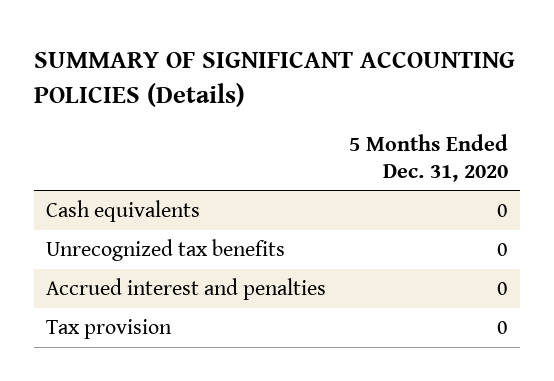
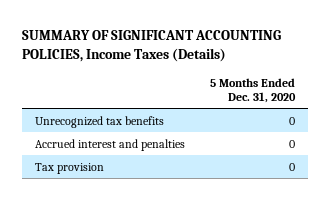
[34,51,516,107] SUMMARY OF SIGNIFICANT ACCOUNTING POLICIES (Details) -> [21,30,281,62] SUMMARY OF SIGNIFICANT ACCOUNTING POLICIES, Income Taxes (Details)
[45,200,200,223] Cash equivalents -> none

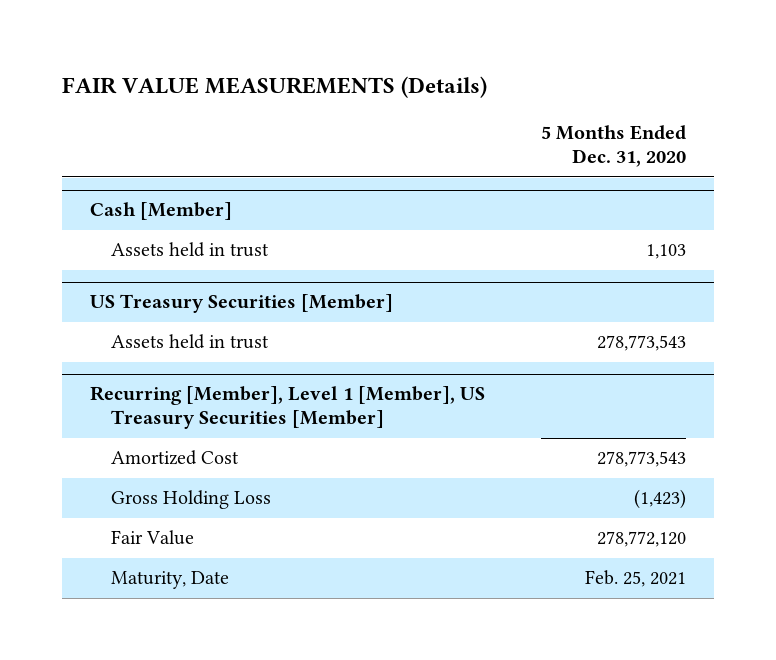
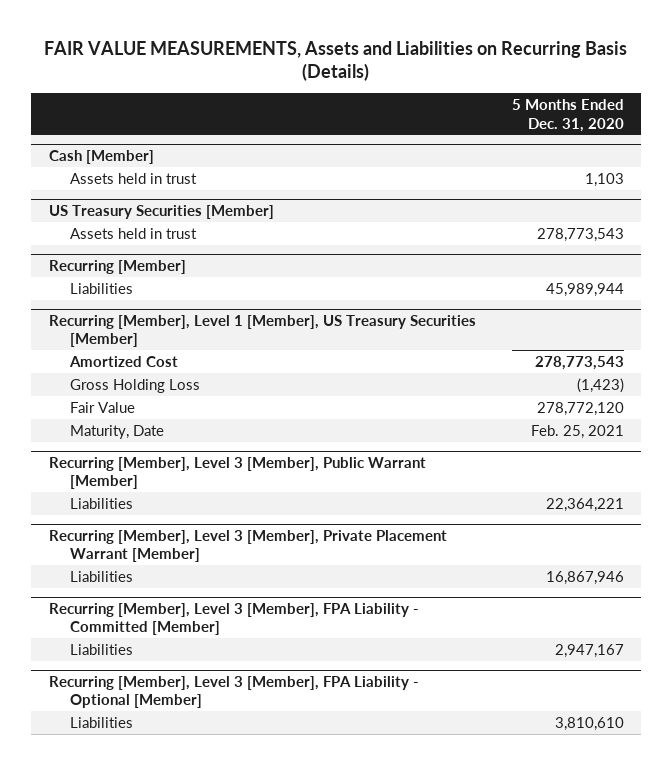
[62,76,488,99] FAIR VALUE MEASUREMENTS (Details) -> [44,40,628,82] FAIR VALUE MEASUREMENTS, Assets and Liabilities on Recurring Basis (Details)
none -> [48,260,186,275] Recurring [Member]
none -> [69,282,133,294] Liabilities
none -> [48,457,426,490] Recurring [Member], Level 3 [Member], Public Warrant [Member]
none -> [69,497,133,509] Liabilities
none -> [48,530,447,563] Recurring [Member], Level 3 [Member], Private Placement Warrant [Member]
none -> [69,570,133,582] Liabilities
none -> [48,603,419,636] Recurring [Member], Level 3 [Member], FPA Liability - Committed [Member]
none -> [69,643,133,655] Liabilities
none -> [48,676,419,709] Recurring [Member], Level 3 [Member], FPA Liability - Optional [Member]
none -> [69,716,133,728] Liabilities

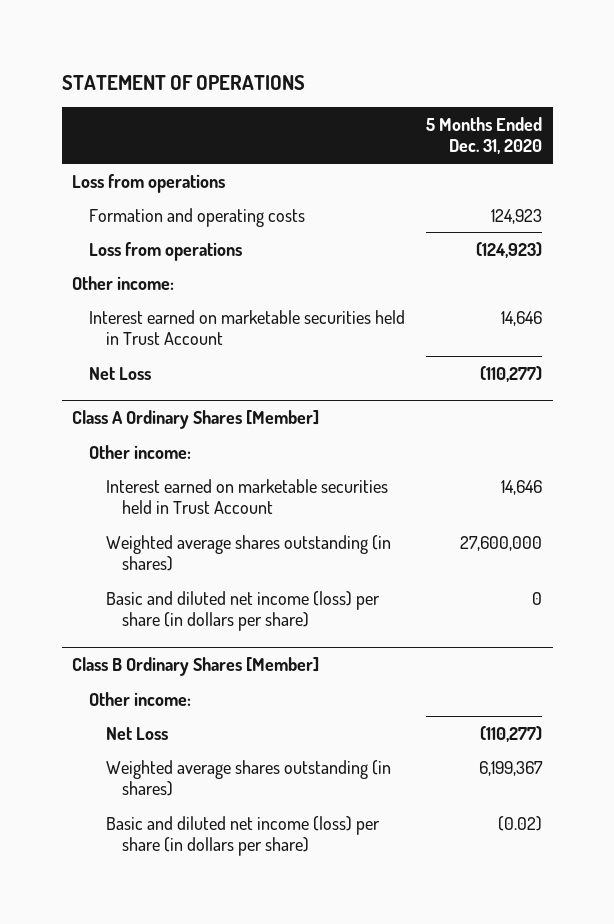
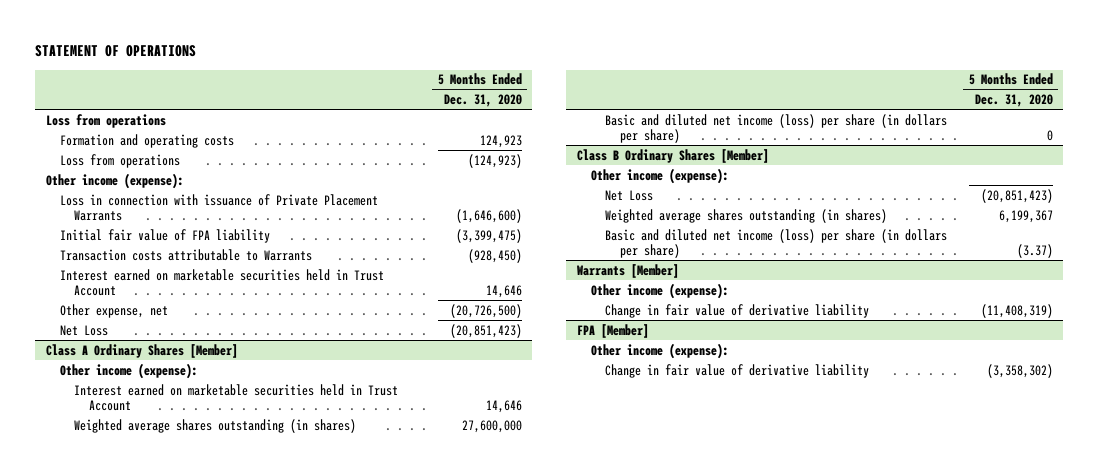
[72,275,175,290] Other income: -> [45,172,184,189] Other income (expense):
none -> [60,193,379,222] Loss in connection with issuance of Private Placement Warrants
none -> [60,228,271,243] Initial fair value of FPA liability
none -> [60,248,313,261] Transaction costs attributable to Warrants
none -> [60,303,169,318] Other expense, net
[480,365,543,382] (110,277) -> [449,323,522,338] (20,851,423)
[88,444,191,459] Other income: -> [60,362,199,379] Other income (expense):
[88,691,191,706] Other income: -> [591,167,730,184] Other income (expense):
[480,725,543,742] (110,277) -> [980,188,1053,203] (20,851,423)
[498,815,543,831] (0.02) -> [1016,244,1053,259] (3.37)
none -> [576,263,679,278] Warrants [Member]
none -> [591,282,730,299] Other income (expense):
none -> [605,303,870,318] Change in fair value of derivative liability
none -> [576,323,649,338] FPA [Member]
none -> [591,342,730,359] Other income (expense):
none -> [605,363,870,378] Change in fair value of derivative liability

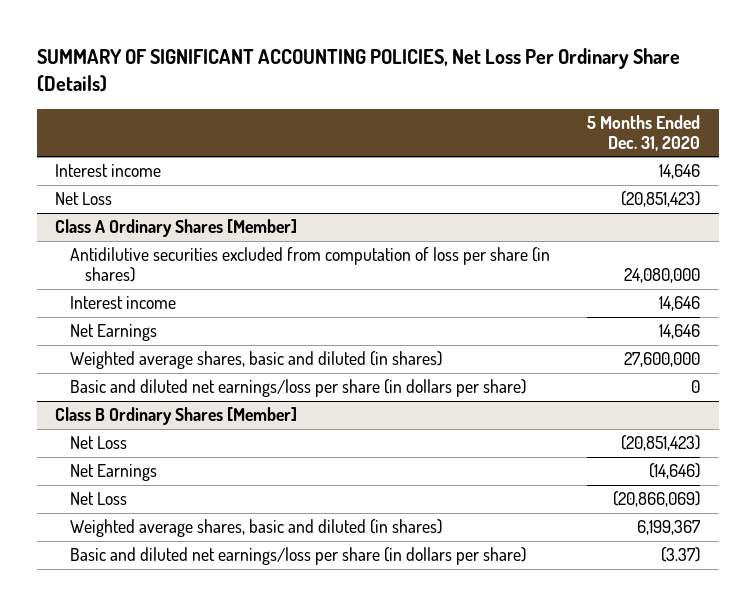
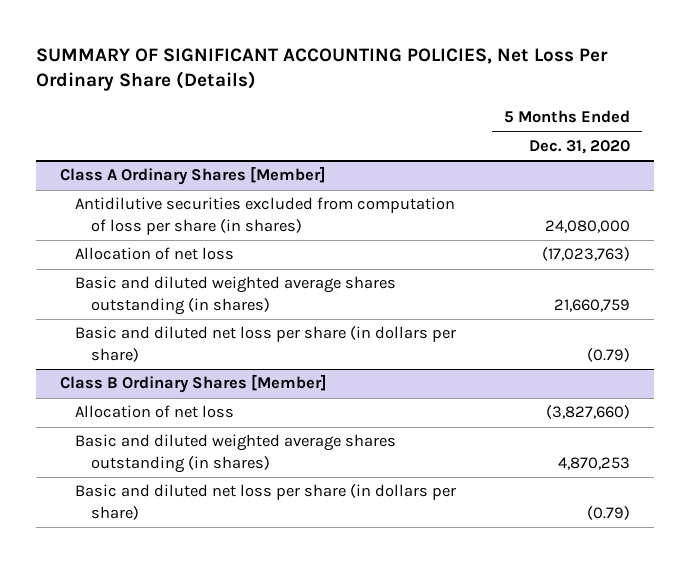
[55,164,162,178] Interest income -> none
[55,192,113,206] Net Loss -> none
[70,296,177,310] Interest income -> none
[70,324,158,342] Net Earnings -> [75,247,235,261] Allocation of net loss
[659,324,701,340] 14,646 -> [541,247,630,262] (17,023,763)
[70,351,443,370] Weighted average shares, basic and diluted (in shares) -> [75,276,397,315] Basic and diluted weighted average shares outstanding (in shares)
[624,352,701,368] 27,600,000 -> [553,298,630,312] 21,660,759
[70,379,527,398] Basic and diluted net earnings/loss per share (in dollars per share) -> [75,326,457,362] Basic and diluted net loss per share (in dollars per share)
[691,380,701,394] 0 -> [586,347,630,362] (0.79)
[70,436,128,450] Net Loss -> none
[70,492,128,506] Net Loss -> none
[70,464,158,482] Net Earnings -> [75,405,235,419] Allocation of net loss
[649,463,701,480] (14,646) -> [545,405,630,420] (3,827,660)
[70,519,443,538] Weighted average shares, basic and diluted (in shares) -> [75,434,397,473] Basic and diluted weighted average shares outstanding (in shares)
[637,520,701,536] 6,199,367 -> [557,456,630,470] 4,870,253
[70,547,527,566] Basic and diluted net earnings/loss per share (in dollars per share) -> [75,484,457,520] Basic and diluted net loss per share (in dollars per share)
[661,547,701,563] (3.37) -> [586,505,630,520] (0.79)

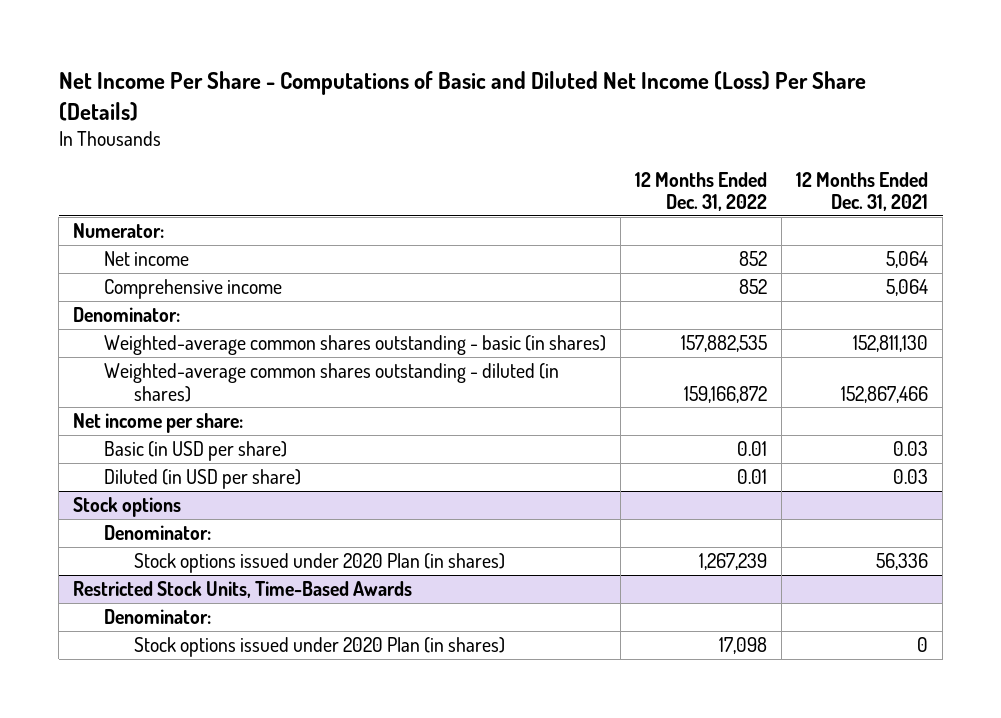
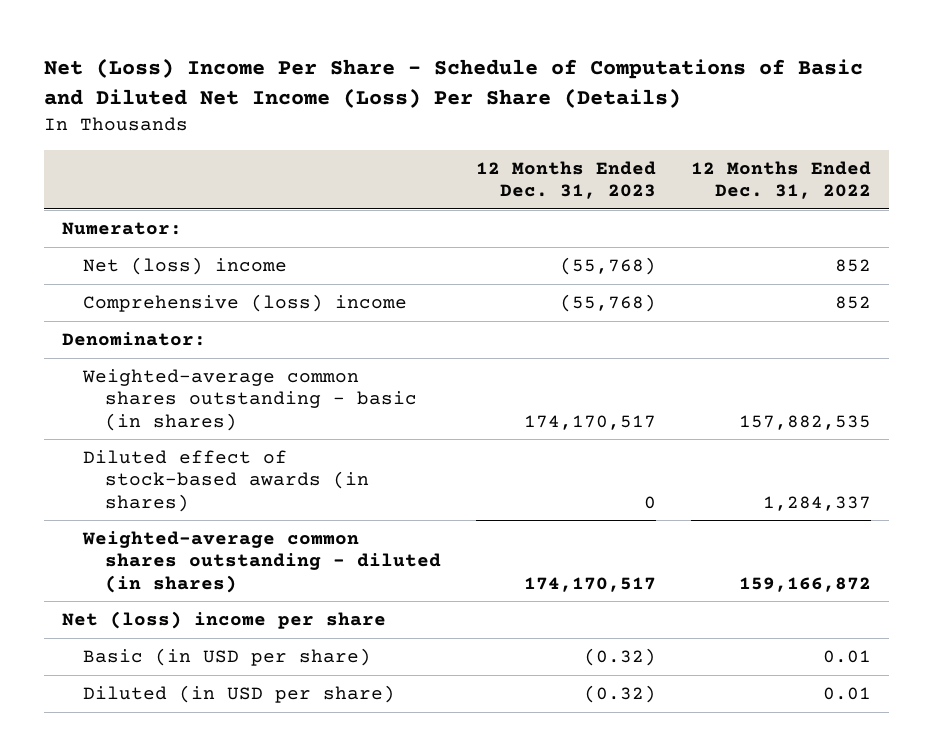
[58,71,866,121] Net Income Per Share - Computations of Basic and Diluted Net Income (Loss) Per Share (Details) -> [44,58,864,109] Net (Loss) Income Per Share - Schedule of Computations of Basic and Diluted Net Income (Loss) Per Share (Details)
[796,171,929,212] 12 Months Ended Dec. 31, 2021 -> none
none -> [476,160,657,200] 12 Months Ended Dec. 31, 2023
[103,250,189,266] Net income -> [83,257,288,276] Net (loss) income
[103,278,282,299] Comprehensive income -> [83,294,408,313] Comprehensive (loss) income
none -> [83,450,369,512] Diluted effect of stock-based awards (in shares)
[73,412,244,433] Net income per share: -> [61,611,386,630] Net (loss) income per share
[73,496,182,517] Stock options -> none
[103,524,211,540] Denominator: -> none
[134,552,506,573] Stock options issued under 2020 Plan (in shares) -> none
[73,580,413,598] Restricted Stock Units, Time-Based Awards -> none
[103,608,211,624] Denominator: -> none
[134,636,506,657] Stock options issued under 2020 Plan (in shares) -> none

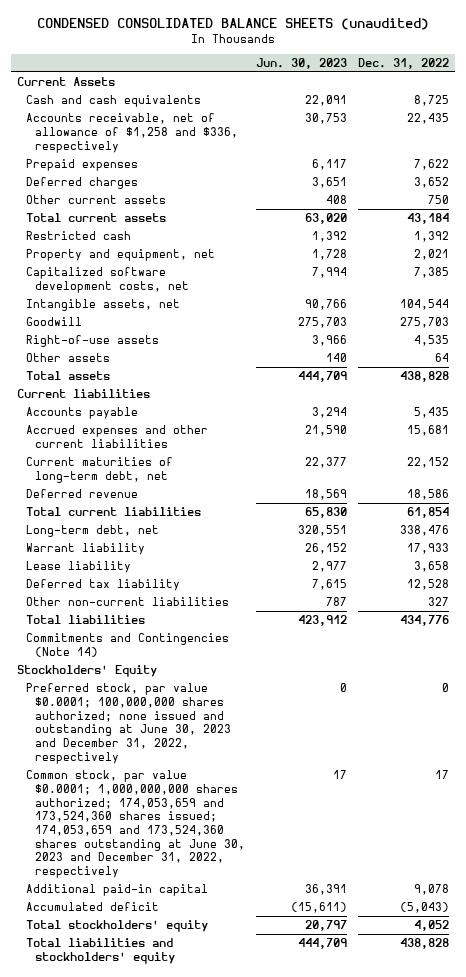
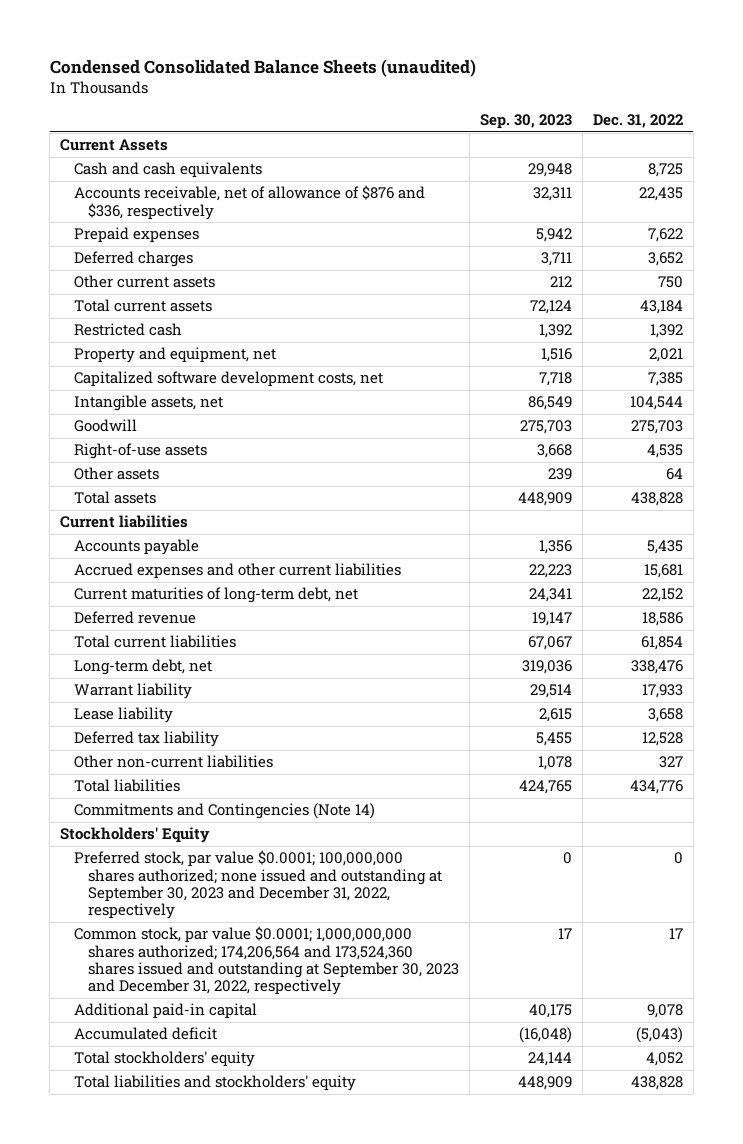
[37,18,430,31] CONDENSED CONSOLIDATED BALANCE SHEETS (unaudited) -> [49,58,476,77] Condensed Consolidated Balance Sheets (unaudited)
[256,57,348,69] Jun. 30, 2023 -> none
none -> [479,113,572,129] Sep. 30, 2023
[25,113,239,153] Accounts receivable, net of allowance of $1,258 and $336, respectively -> [74,185,426,220] Accounts receivable, net of allowance of $876 and $336, respectively
[25,683,232,764] Preferred stock, par value $0.0001; 100,000,000 shares authorized; none issued and outstanding at June 30, 2023 and December 31, 2022, respectively -> [74,850,443,920] Preferred stock, par value $0.0001; 100,000,000 shares authorized; none issued and outstanding at September 30, 2023 and December 31, 2022, respectively
[25,770,246,878] Common stock, par value $0.0001; 1,000,000,000 shares authorized; 174,053,659 and 173,524,360 shares issued; 174,053,659 and 173,524,360 shares outstanding at June 30, 2023 and December 31, 2022, respectively -> [74,926,460,996] Common stock, par value $0.0001; 1,000,000,000 shares authorized; 174,206,564 and 173,524,360 shares issued and outstanding at September 30, 2023 and December 31, 2022, respectively

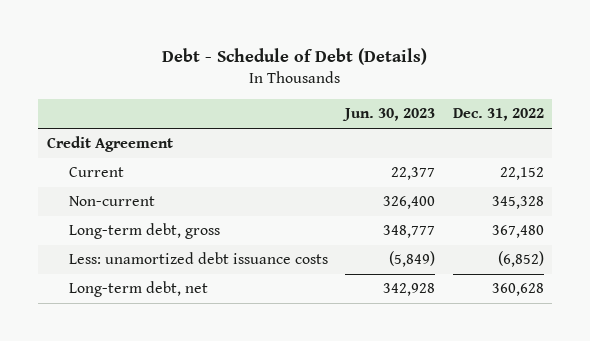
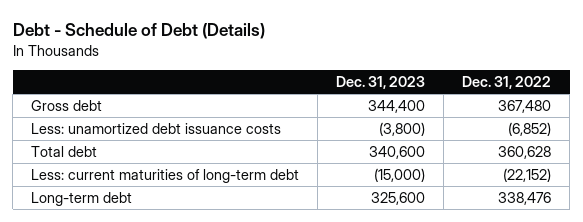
[342,108,436,122] Jun. 30, 2023 -> none
none -> [336,76,426,90] Dec. 31, 2023
[46,136,173,153] Credit Agreement -> none
[69,167,125,178] Current -> none
[69,196,156,207] Non-current -> none
[69,223,221,240] Long-term debt, gross -> [31,99,103,111] Gross debt
[69,281,209,298] Long-term debt, net -> [31,145,98,157] Total debt
none -> [31,168,300,183] Less: current maturities of long-term debt
none -> [31,191,133,206] Long-term debt

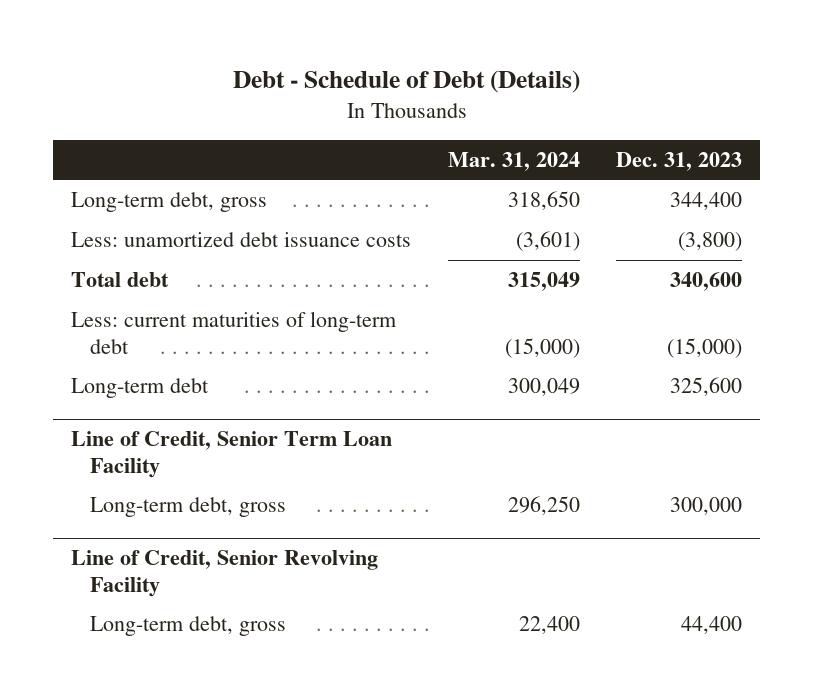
[462,76,552,90] Dec. 31, 2022 -> none
none -> [447,151,580,171] Mar. 31, 2024
[31,99,103,111] Gross debt -> [71,192,268,213] Long-term debt, gross
none -> [71,431,393,478] Line of Credit, Senior Term Loan Facility
none -> [90,497,287,518] Long-term debt, gross
none -> [71,550,379,597] Line of Credit, Senior Revolving Facility
none -> [90,616,287,637] Long-term debt, gross

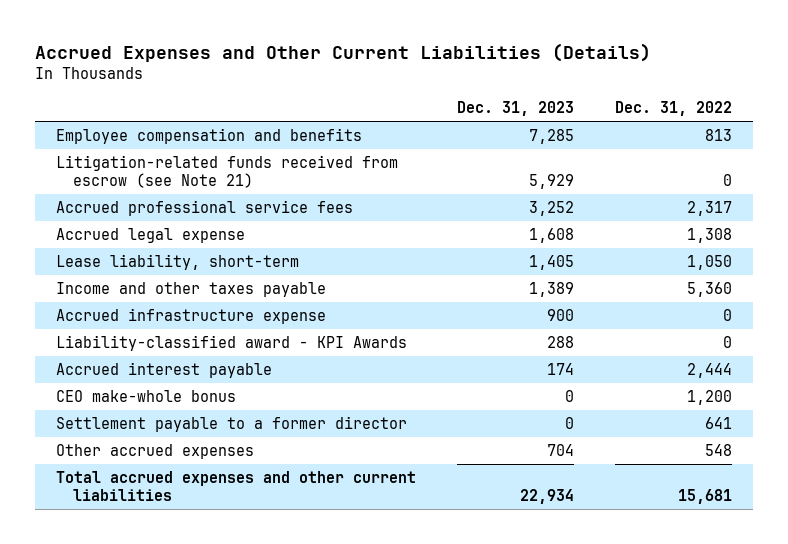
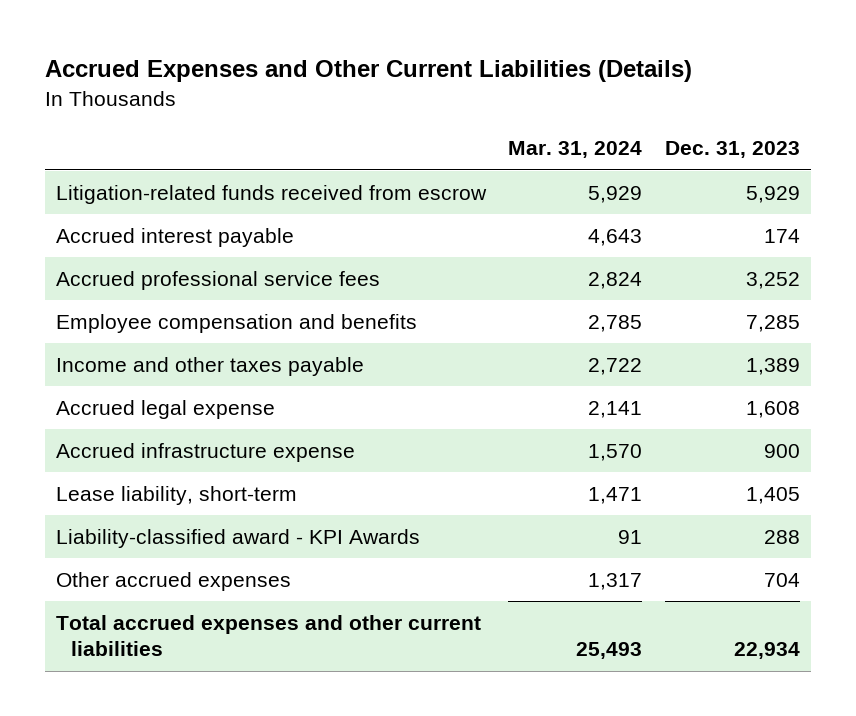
[615,101,733,117] Dec. 31, 2022 -> none
none -> [508,141,643,159] Mar. 31, 2024
[56,154,399,188] Litigation-related funds received from escrow (see Note 21) -> [55,184,487,204] Litigation-related funds received from escrow
[56,361,273,378] Accrued interest payable -> [55,227,294,247] Accrued interest payable
[56,127,363,144] Employee compensation and benefits -> [55,313,417,333] Employee compensation and benefits
[56,227,246,243] Accrued legal expense -> [55,399,275,419] Accrued legal expense
[56,253,300,270] Lease liability, short-term -> [55,485,297,505] Lease liability, short-term
[56,389,237,402] CEO make-whole bonus -> none
[56,415,408,432] Settlement payable to a former director -> none

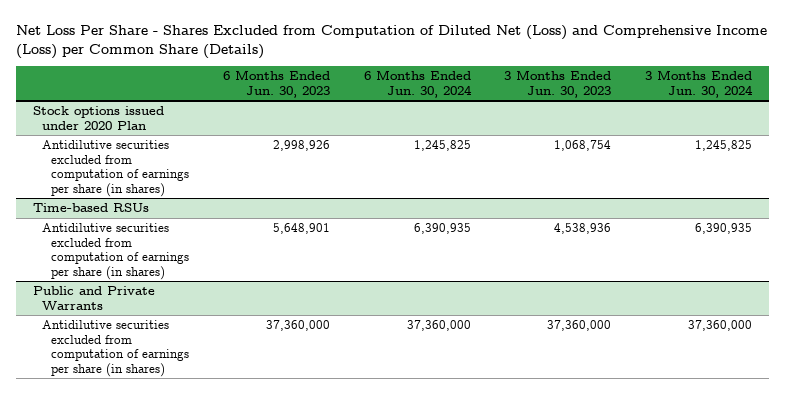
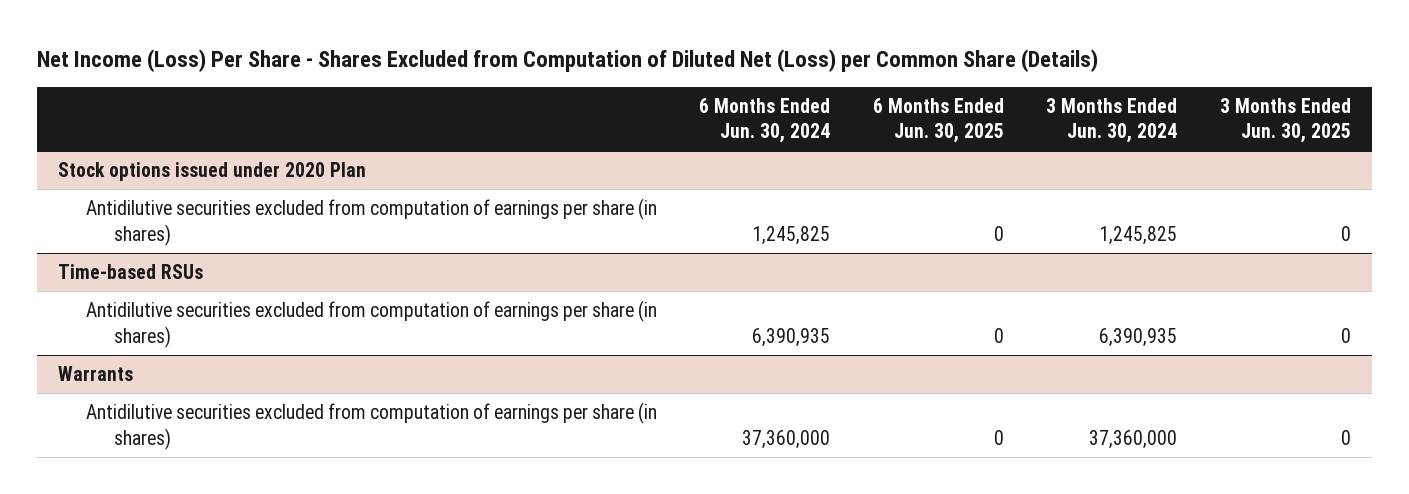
[15,24,767,59] Net Loss Per Share - Shares Excluded from Computation of Diluted Net (Loss) and Comprehensive Income (Loss) per Common Share (Details) -> [36,49,1098,73] Net Income (Loss) Per Share - Shares Excluded from Computation of Diluted Net (Loss) per Common Share (Details)
[222,70,330,98] 6 Months Ended Jun. 30, 2023 -> none
[504,70,612,98] 3 Months Ended Jun. 30, 2023 -> none
none -> [872,97,1004,144] 6 Months Ended Jun. 30, 2025
none -> [1219,97,1351,144] 3 Months Ended Jun. 30, 2025
[32,286,155,310] Public and Private Warrants -> [57,366,133,382] Warrants

